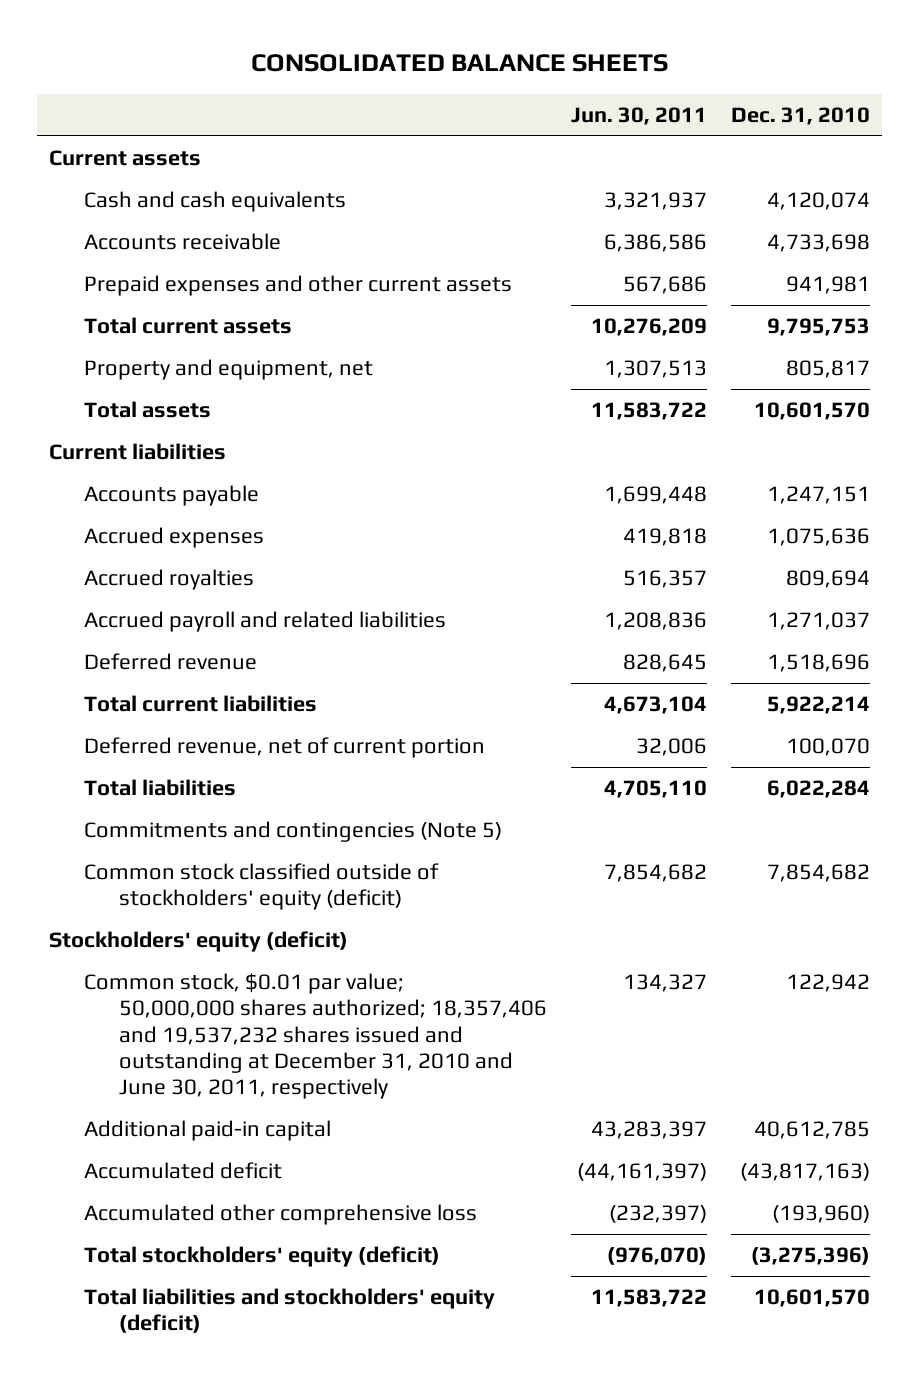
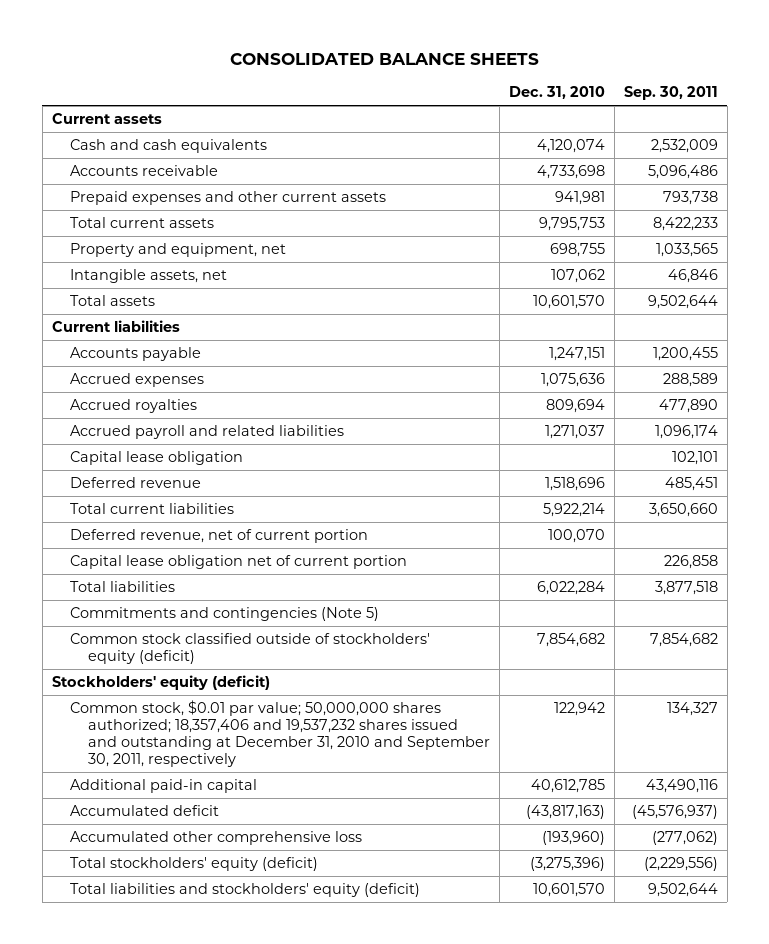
[570,106,707,125] Jun. 30, 2011 -> none
none -> [623,86,718,101] Sep. 30, 2011
[786,360,871,379] 805,817 -> [549,242,605,257] 698,755
none -> [69,268,227,283] Intangible assets, net
none -> [69,450,243,465] Capital lease obligation
none -> [69,554,407,569] Capital lease obligation net of current portion
[84,973,547,1099] Common stock, $0.01 par value; 50,000,000 shares authorized; 18,357,406 and 19,537,232 shares issued and outstanding at December 31, 2010 and June 30, 2011, respectively -> [69,699,490,767] Common stock, $0.01 par value; 50,000,000 shares authorized; 18,357,406 and 19,537,232 shares issued and outstanding at December 31, 2010 and September 30, 2011, respectively

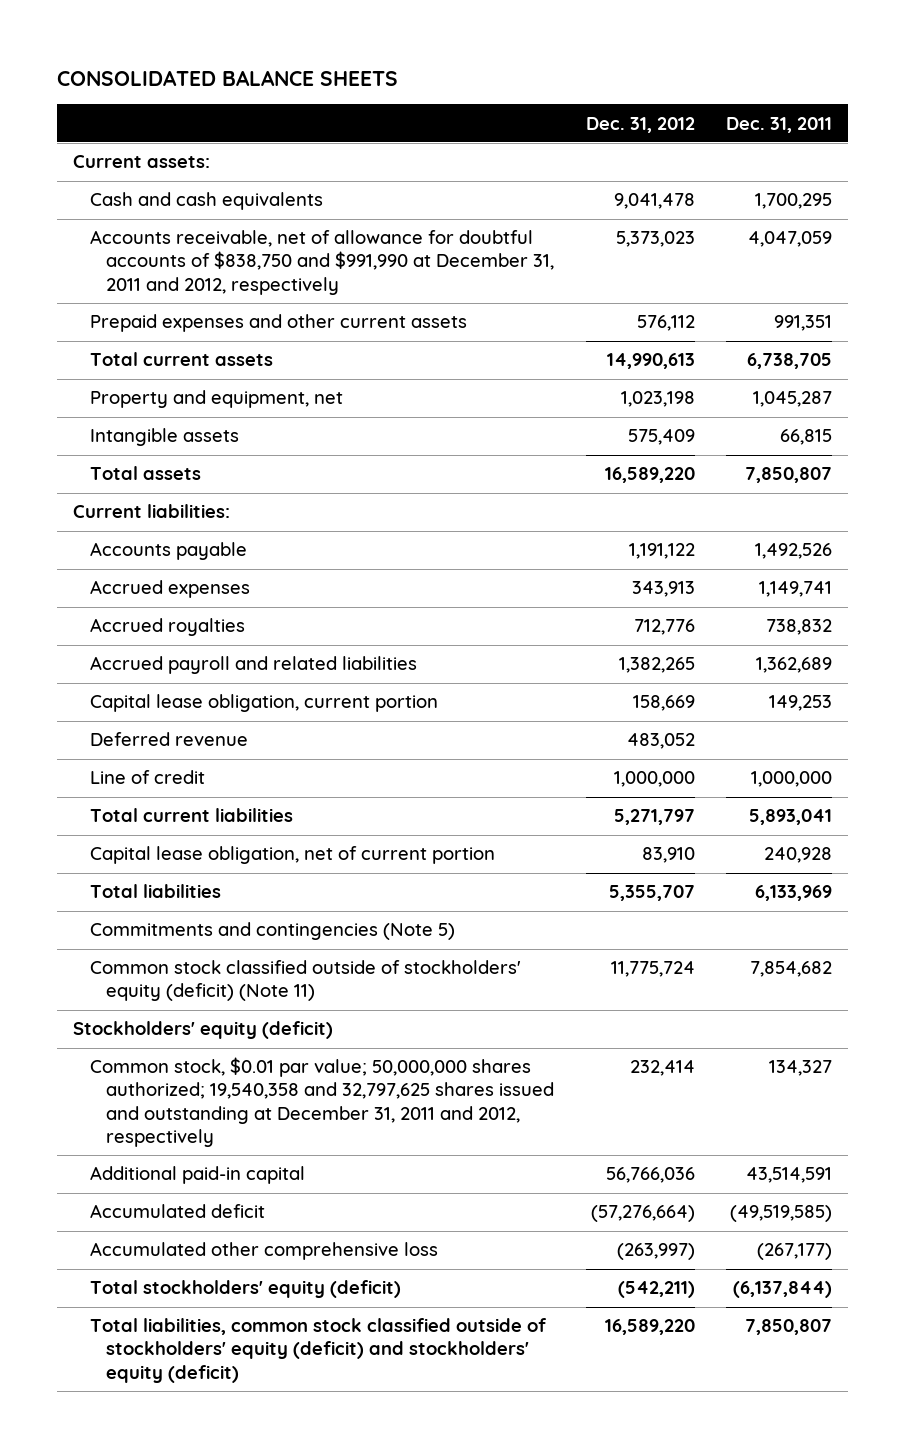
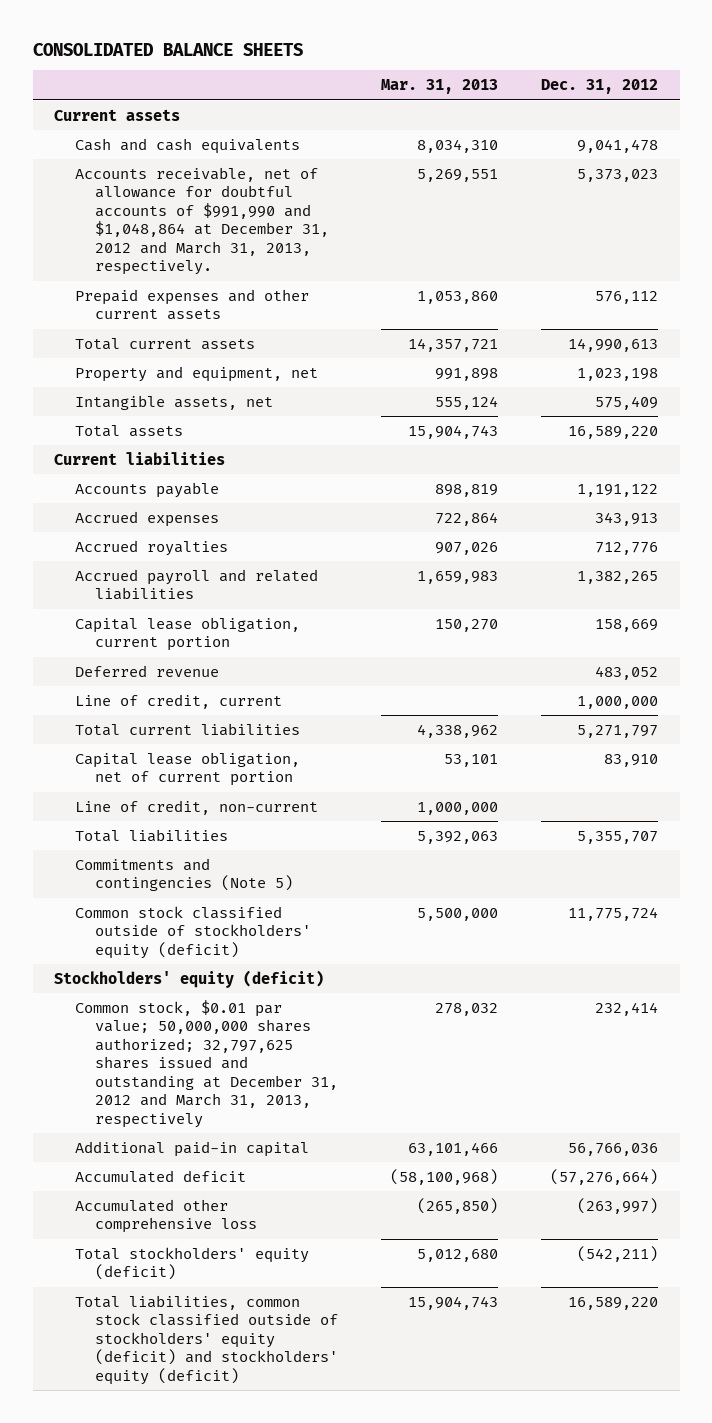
[726,116,833,133] Dec. 31, 2011 -> none
none -> [381,79,499,95] Mar. 31, 2013
[73,155,211,169] Current assets: -> [54,108,181,121] Current assets
[89,230,554,295] Accounts receivable, net of allowance for doubtful accounts of $838,750 and $991,990 at December 31, 2011 and 2012, respectively -> [74,166,330,276] Accounts receivable, net of allowance for doubtful accounts of $991,990 and $1,048,864 at December 31, 2012 and March 31, 2013, respectively.
[89,428,239,447] Intangible assets -> [74,394,273,410] Intangible assets, net
[73,504,231,519] Current liabilities: -> [54,451,226,465] Current liabilities
[89,770,205,785] Line of credit -> [74,693,282,709] Line of credit, current
none -> [74,799,318,815] Line of credit, non-current
[89,960,521,1002] Common stock classified outside of stockholders' equity (deficit) (Note 11) -> [74,905,312,959] Common stock classified outside of stockholders' equity (deficit)
[89,1057,554,1147] Common stock, $0.01 par value; 50,000,000 shares authorized; 19,540,358 and 32,797,625 shares issued and outstanding at December 31, 2011 and 2012, respectively -> [74,999,339,1128] Common stock, $0.01 par value; 50,000,000 shares authorized; 32,797,625 shares issued and outstanding at December 31, 2012 and March 31, 2013, respectively

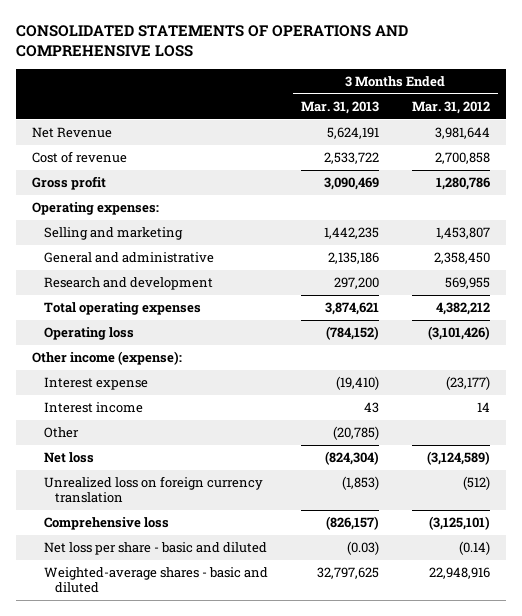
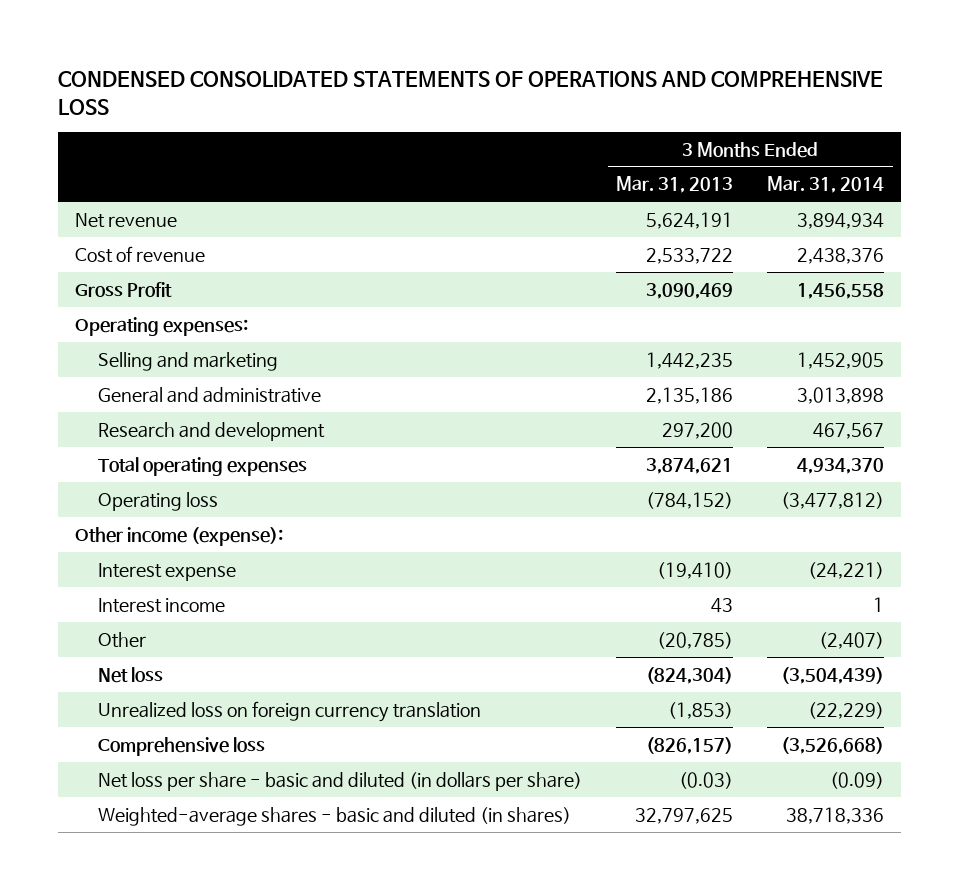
[15,25,408,58] CONSOLIDATED STATEMENTS OF OPERATIONS AND COMPREHENSIVE LOSS -> [58,71,884,115] CONDENSED CONSOLIDATED STATEMENTS OF OPERATIONS AND COMPREHENSIVE LOSS
[411,100,490,114] Mar. 31, 2012 -> none
none -> [767,176,885,194] Mar. 31, 2014
[32,126,113,138] Net Revenue -> [75,212,178,228] Net revenue
[32,175,107,190] Gross profit -> [75,281,173,297] Gross Profit
[43,541,267,555] Net loss per share - basic and diluted -> [97,771,582,791] Net loss per share - basic and diluted (in dollars per share)
[43,566,268,594] Weighted-average shares - basic and diluted -> [97,806,571,826] Weighted-average shares - basic and diluted (in shares)

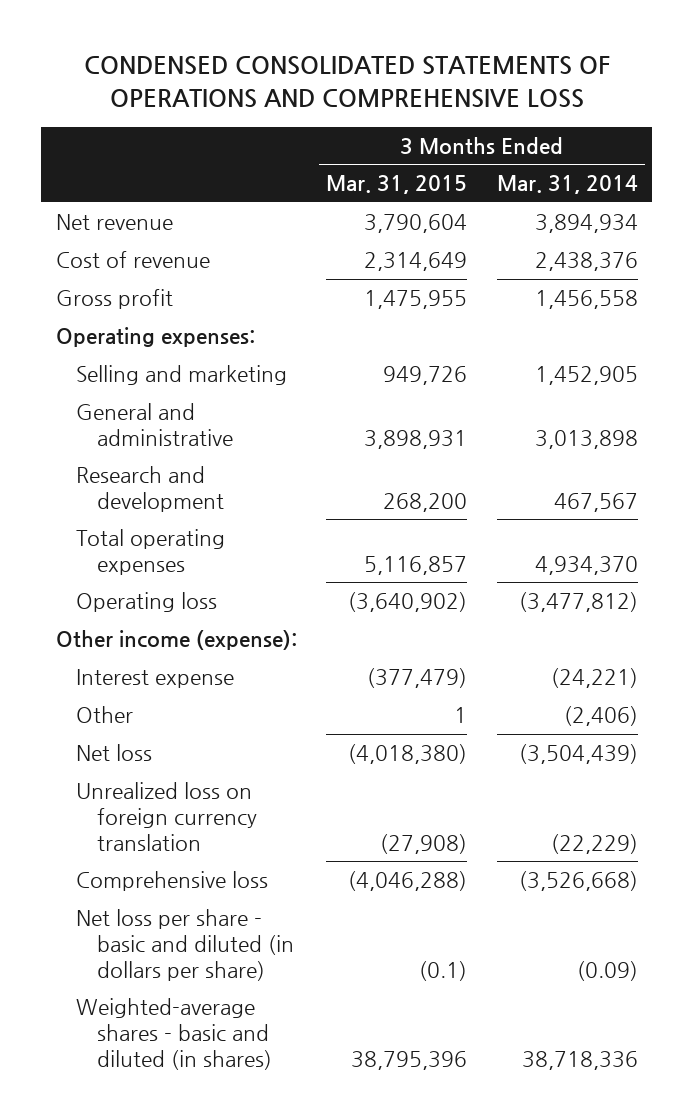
[616,176,734,194] Mar. 31, 2013 -> none
none -> [326,175,468,195] Mar. 31, 2015
[75,281,173,297] Gross Profit -> [55,289,173,310] Gross profit
[97,597,225,613] Interest income -> none
[819,631,885,649] (2,407) -> [563,706,638,727] (2,406)

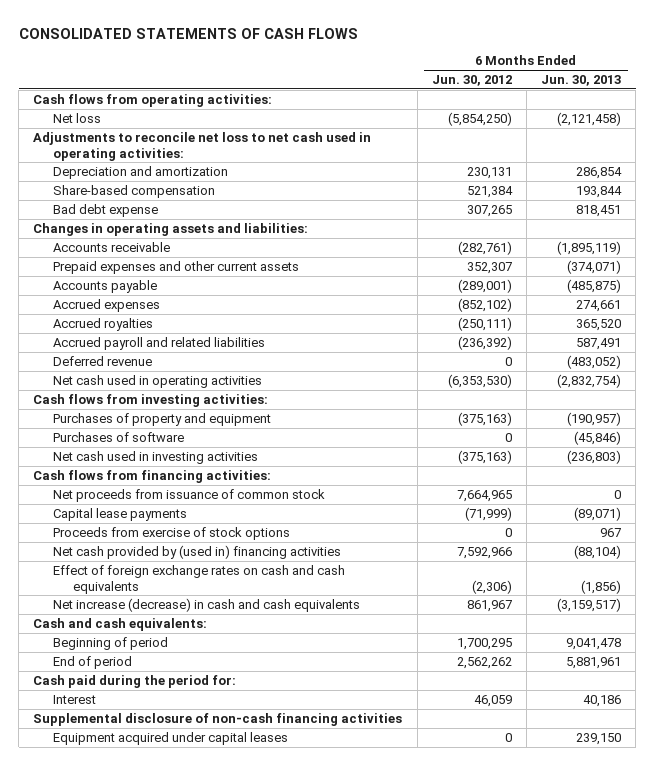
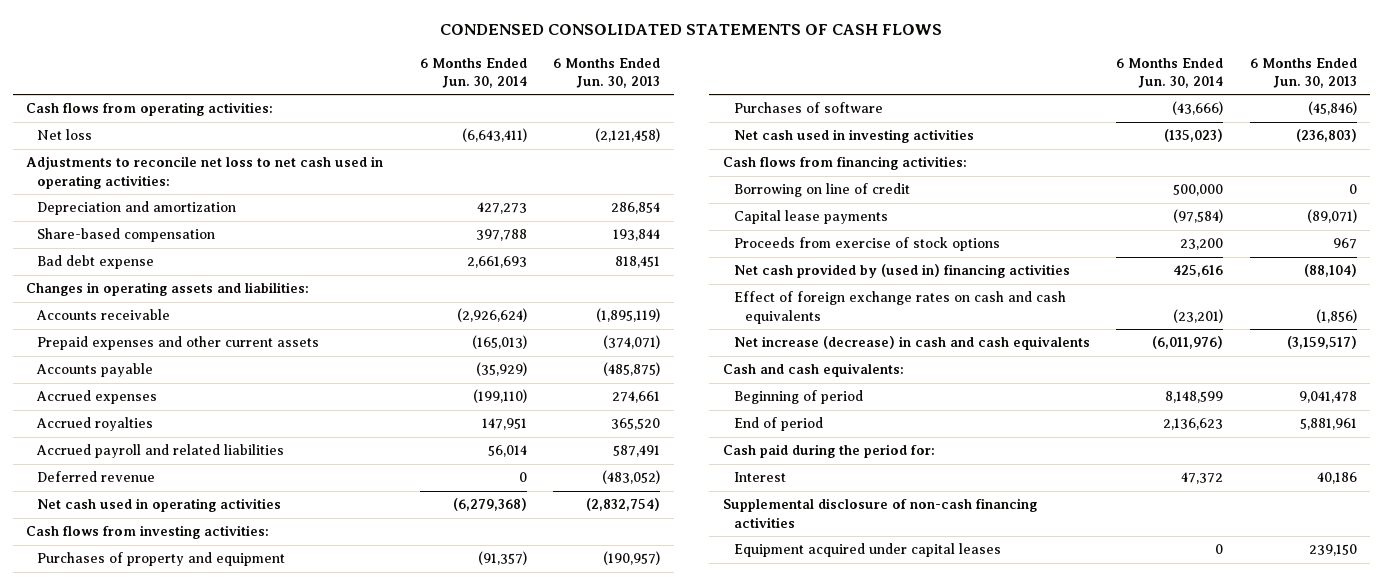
[18,27,358,39] CONSOLIDATED STATEMENTS OF CASH FLOWS -> [440,23,943,35] CONDENSED CONSOLIDATED STATEMENTS OF CASH FLOWS
[431,75,512,87] Jun. 30, 2012 -> none
none -> [419,57,527,88] 6 Months Ended Jun. 30, 2014
[53,488,326,502] Net proceeds from issuance of common stock -> none
none -> [733,183,910,198] Borrowing on line of credit

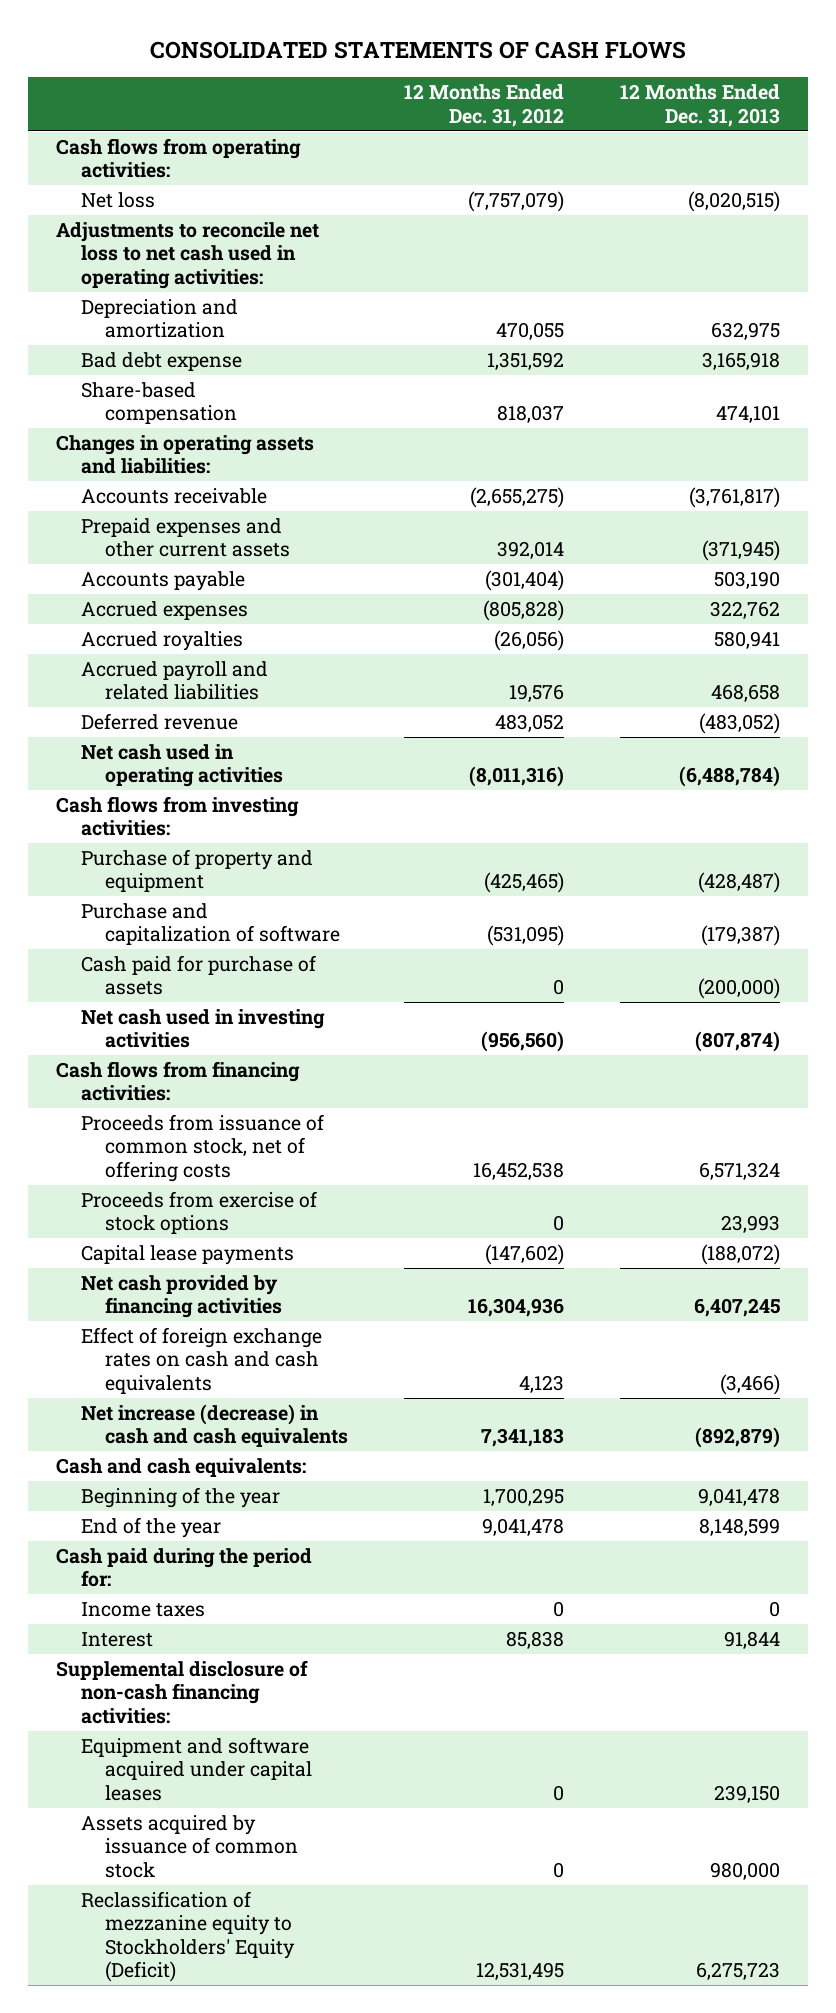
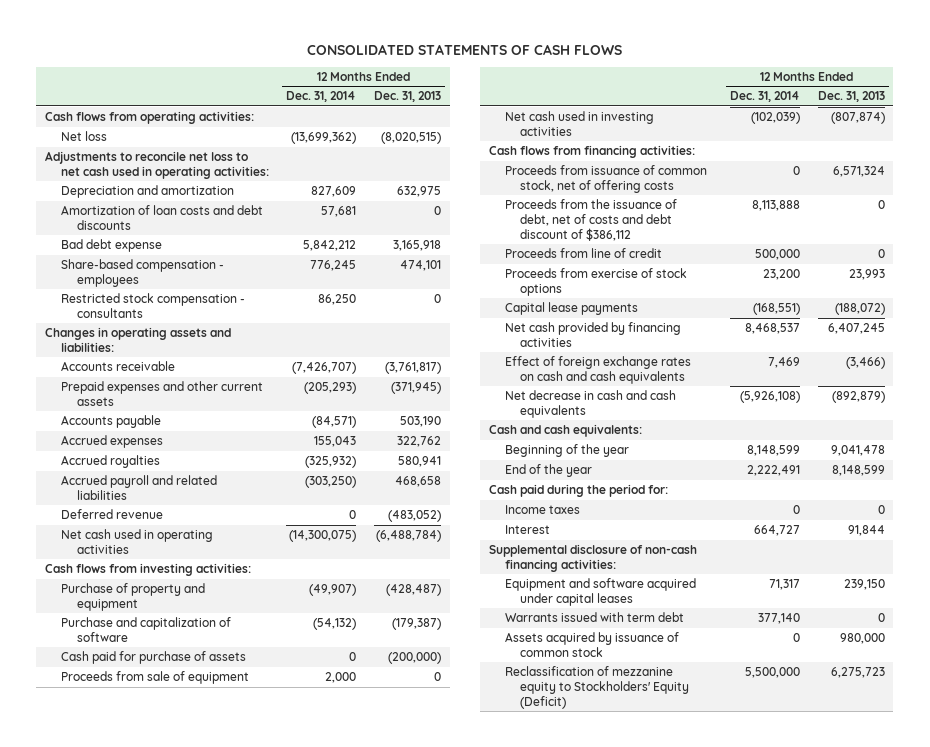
[404,84,565,127] 12 Months Ended Dec. 31, 2012 -> none
none -> [286,91,357,103] Dec. 31, 2014
none -> [60,205,263,230] Amortization of loan costs and debt discounts
[80,381,238,425] Share-based compensation -> [60,259,224,287] Share-based compensation - employees
none -> [60,293,245,318] Restricted stock compensation - consultants
none -> [60,671,249,685] Proceeds from sale of equipment
none -> [504,199,677,241] Proceeds from the issuance of debt, net of costs and debt discount of $386,112
none -> [504,248,662,259] Proceeds from line of credit
[80,1403,349,1448] Net increase (decrease) in cash and cash equivalents -> [504,390,676,418] Net decrease in cash and cash equivalents
none -> [504,612,684,623] Warrants issued with term debt

